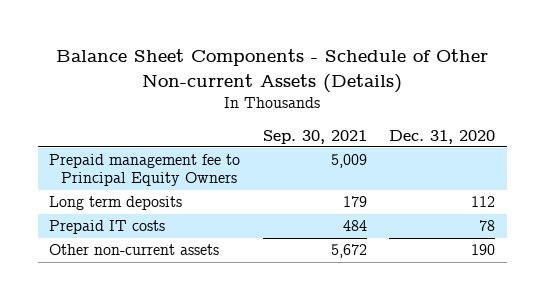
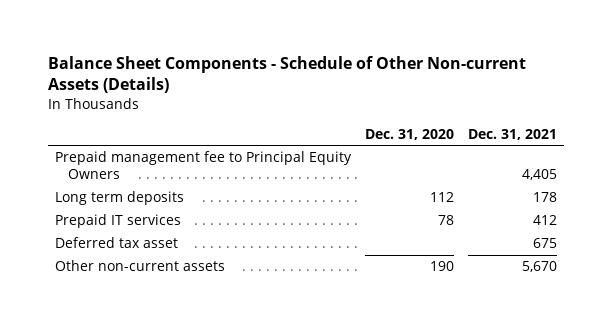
[262,129,367,144] Sep. 30, 2021 -> none
none -> [467,128,557,140] Dec. 31, 2021
[49,220,166,235] Prepaid IT costs -> [54,214,181,229] Prepaid IT services
none -> [54,237,178,249] Deferred tax asset

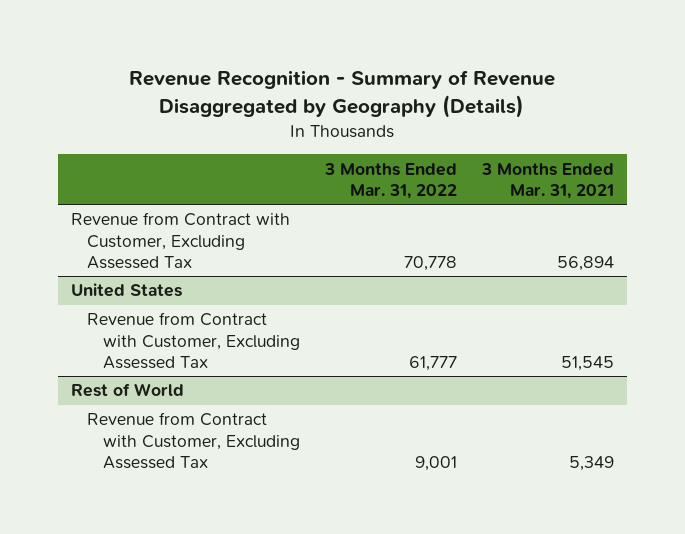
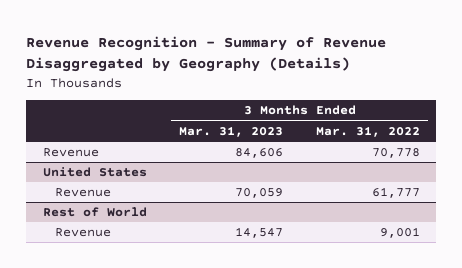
[481,162,615,199] 3 Months Ended Mar. 31, 2021 -> none
none -> [179,125,284,137] Mar. 31, 2023
[70,212,290,269] Revenue from Contract with Customer, Excluding Assessed Tax -> [42,148,99,158] Revenue
[86,312,300,369] Revenue from Contract with Customer, Excluding Assessed Tax -> [54,188,111,198] Revenue
[86,412,300,469] Revenue from Contract with Customer, Excluding Assessed Tax -> [54,228,111,238] Revenue

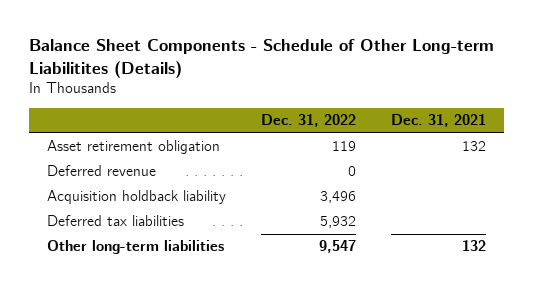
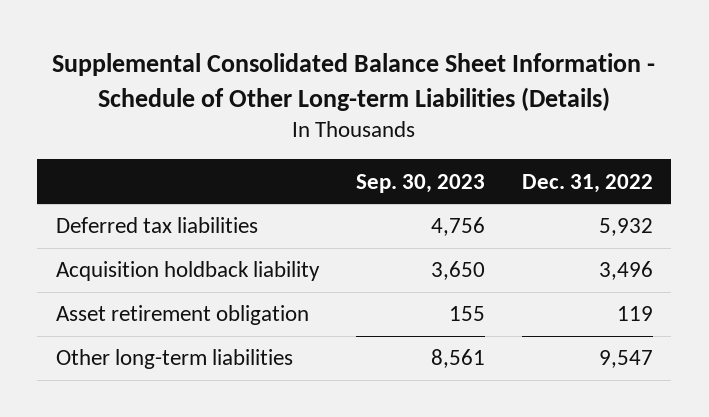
[28,39,494,78] Balance Sheet Components - Schedule of Other Long-term Liabilitites (Details) -> [52,52,656,111] Supplemental Consolidated Balance Sheet Information - Schedule of Other Long-term Liabilities (Details)
[391,114,487,128] Dec. 31, 2021 -> none
none -> [355,173,485,193] Sep. 30, 2023
[46,165,156,177] Deferred revenue -> none
[46,190,226,205] Acquisition holdback liability -> [55,261,320,282] Acquisition holdback liability
[46,140,220,155] Asset retirement obligation -> [55,305,309,326] Asset retirement obligation

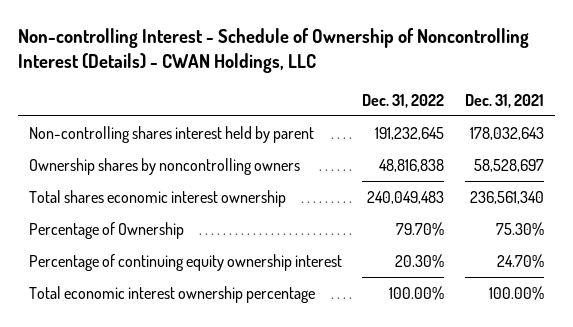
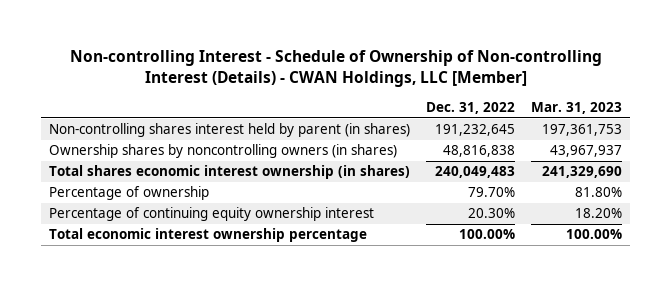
[18,27,530,73] Non-controlling Interest - Schedule of Ownership of Noncontrolling Interest (Details) - CWAN Holdings, LLC -> [69,49,602,87] Non-controlling Interest - Schedule of Ownership of Non-controlling Interest (Details) - CWAN Holdings, LLC [Member]
[465,93,545,108] Dec. 31, 2021 -> none
none -> [531,101,623,114] Mar. 31, 2023
[28,125,314,143] Non-controlling shares interest held by parent -> [48,123,410,138] Non-controlling shares interest held by parent (in shares)
[28,157,300,175] Ownership shares by noncontrolling owners -> [48,144,397,159] Ownership shares by noncontrolling owners (in shares)
[28,189,286,207] Total shares economic interest ownership -> [48,165,410,180] Total shares economic interest ownership (in shares)
[28,221,184,239] Percentage of Ownership -> [48,186,209,201] Percentage of ownership

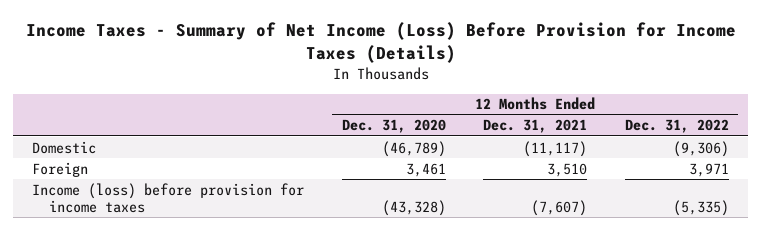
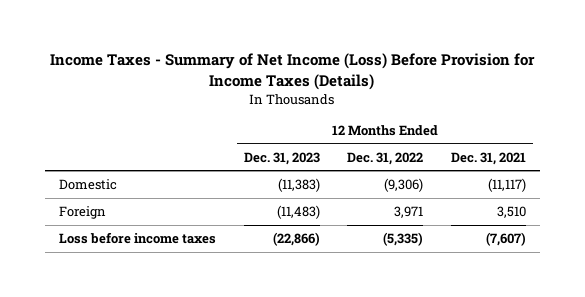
[341,119,446,134] Dec. 31, 2020 -> none
none -> [243,151,320,165] Dec. 31, 2023
[32,182,305,213] Income (loss) before provision for income taxes -> [58,232,216,245] Loss before income taxes

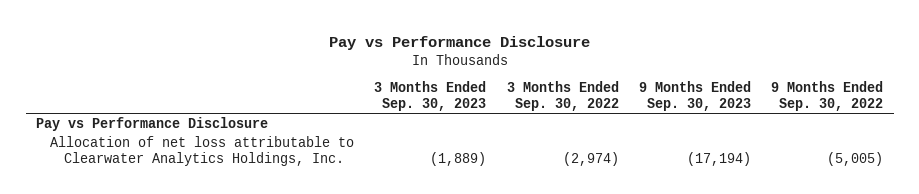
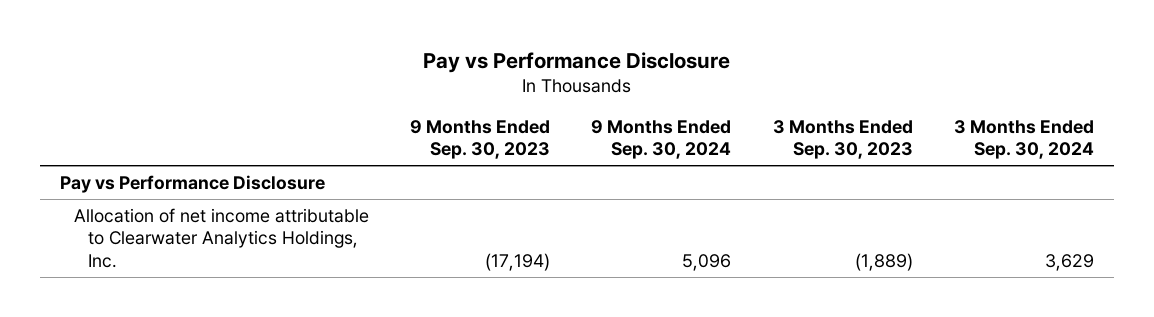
[506,81,619,112] 3 Months Ended Sep. 30, 2022 -> none
[771,81,884,112] 9 Months Ended Sep. 30, 2022 -> none
none -> [591,119,732,160] 9 Months Ended Sep. 30, 2024
none -> [953,119,1094,160] 3 Months Ended Sep. 30, 2024
[49,136,354,166] Allocation of net loss attributable to Clearwater Analytics Holdings, Inc. -> [73,207,369,268] Allocation of net income attributable to Clearwater Analytics Holdings, Inc.

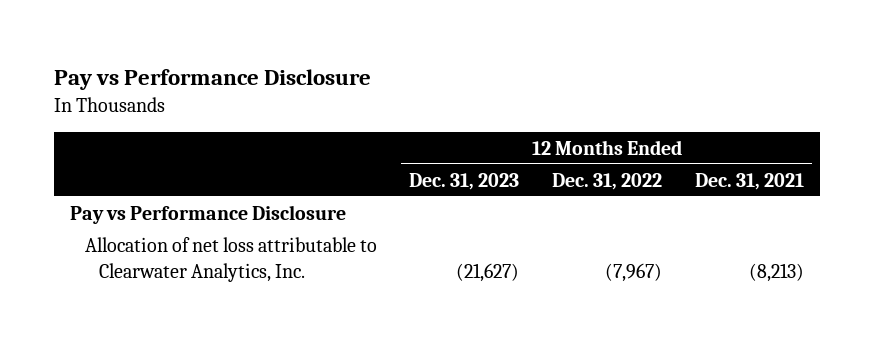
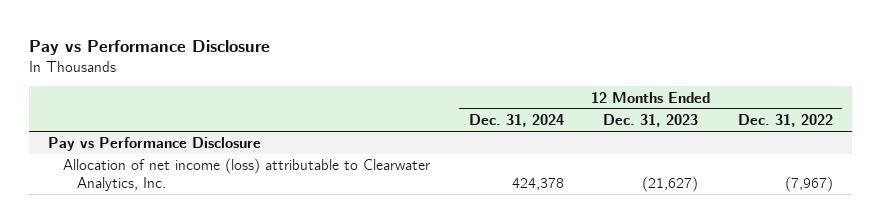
[694,172,804,190] Dec. 31, 2021 -> none
none -> [468,114,564,128] Dec. 31, 2024
[84,236,377,282] Allocation of net loss attributable to Clearwater Analytics, Inc. -> [62,158,430,191] Allocation of net income (loss) attributable to Clearwater Analytics, Inc.

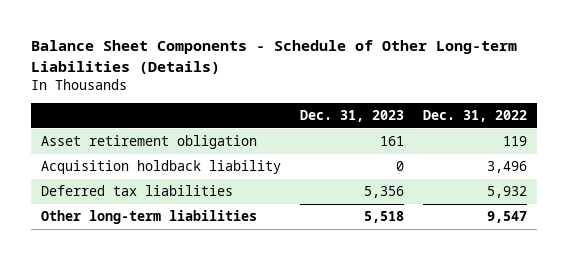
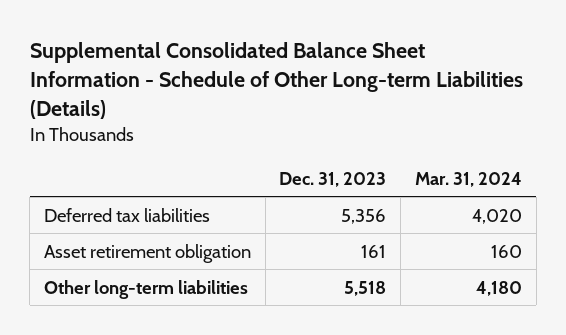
[30,40,517,74] Balance Sheet Components - Schedule of Other Long-term Liabilities (Details) -> [29,42,523,120] Supplemental Consolidated Balance Sheet Information - Schedule of Other Long-term Liabilities (Details)
[423,110,528,123] Dec. 31, 2022 -> none
none -> [415,171,523,187] Mar. 31, 2024
[40,160,281,175] Acquisition holdback liability -> none
[40,135,257,150] Asset retirement obligation -> [43,243,251,263] Asset retirement obligation

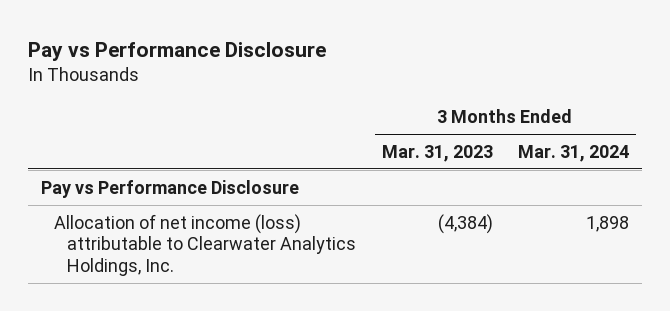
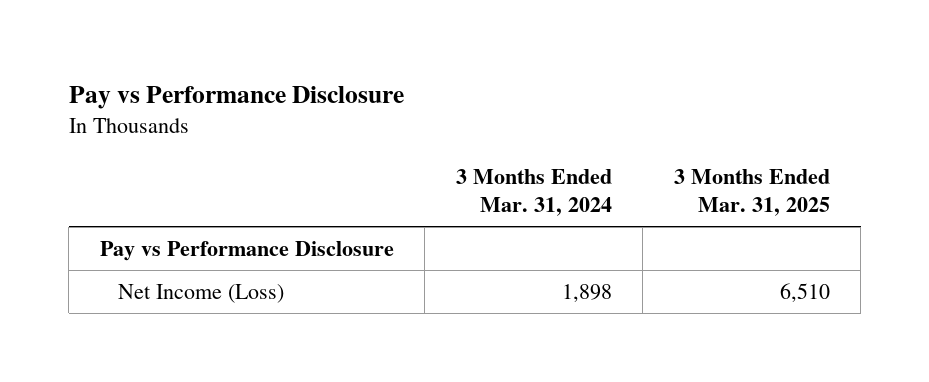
[381,144,493,162] Mar. 31, 2023 -> none
none -> [673,168,830,217] 3 Months Ended Mar. 31, 2025
[54,213,357,277] Allocation of net income (loss) attributable to Clearwater Analytics Holdings, Inc. -> [118,283,285,303] Net Income (Loss)

